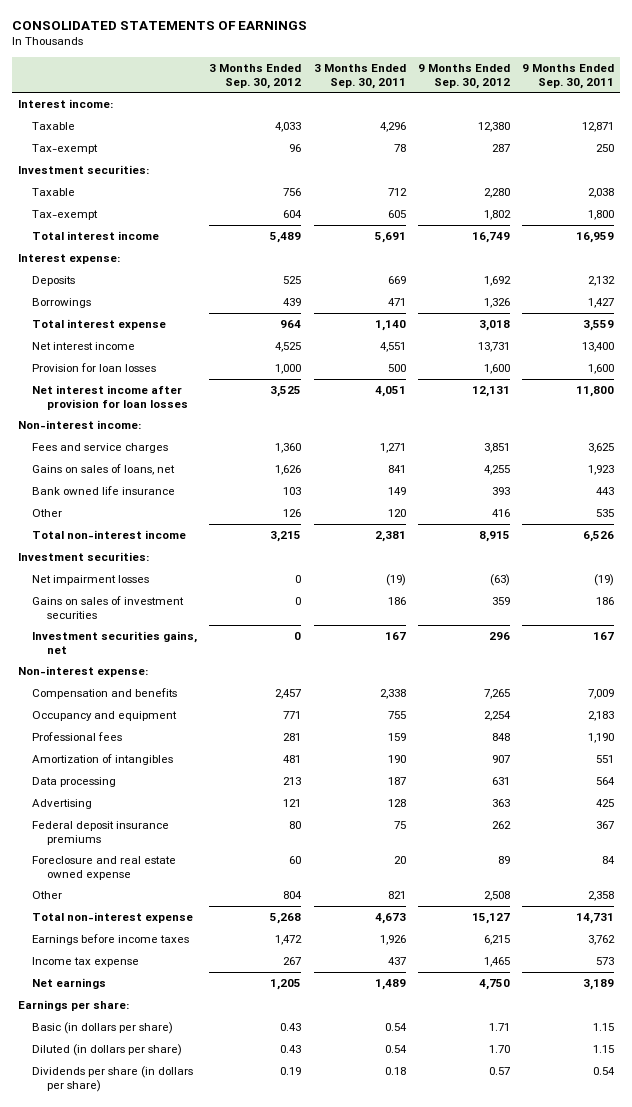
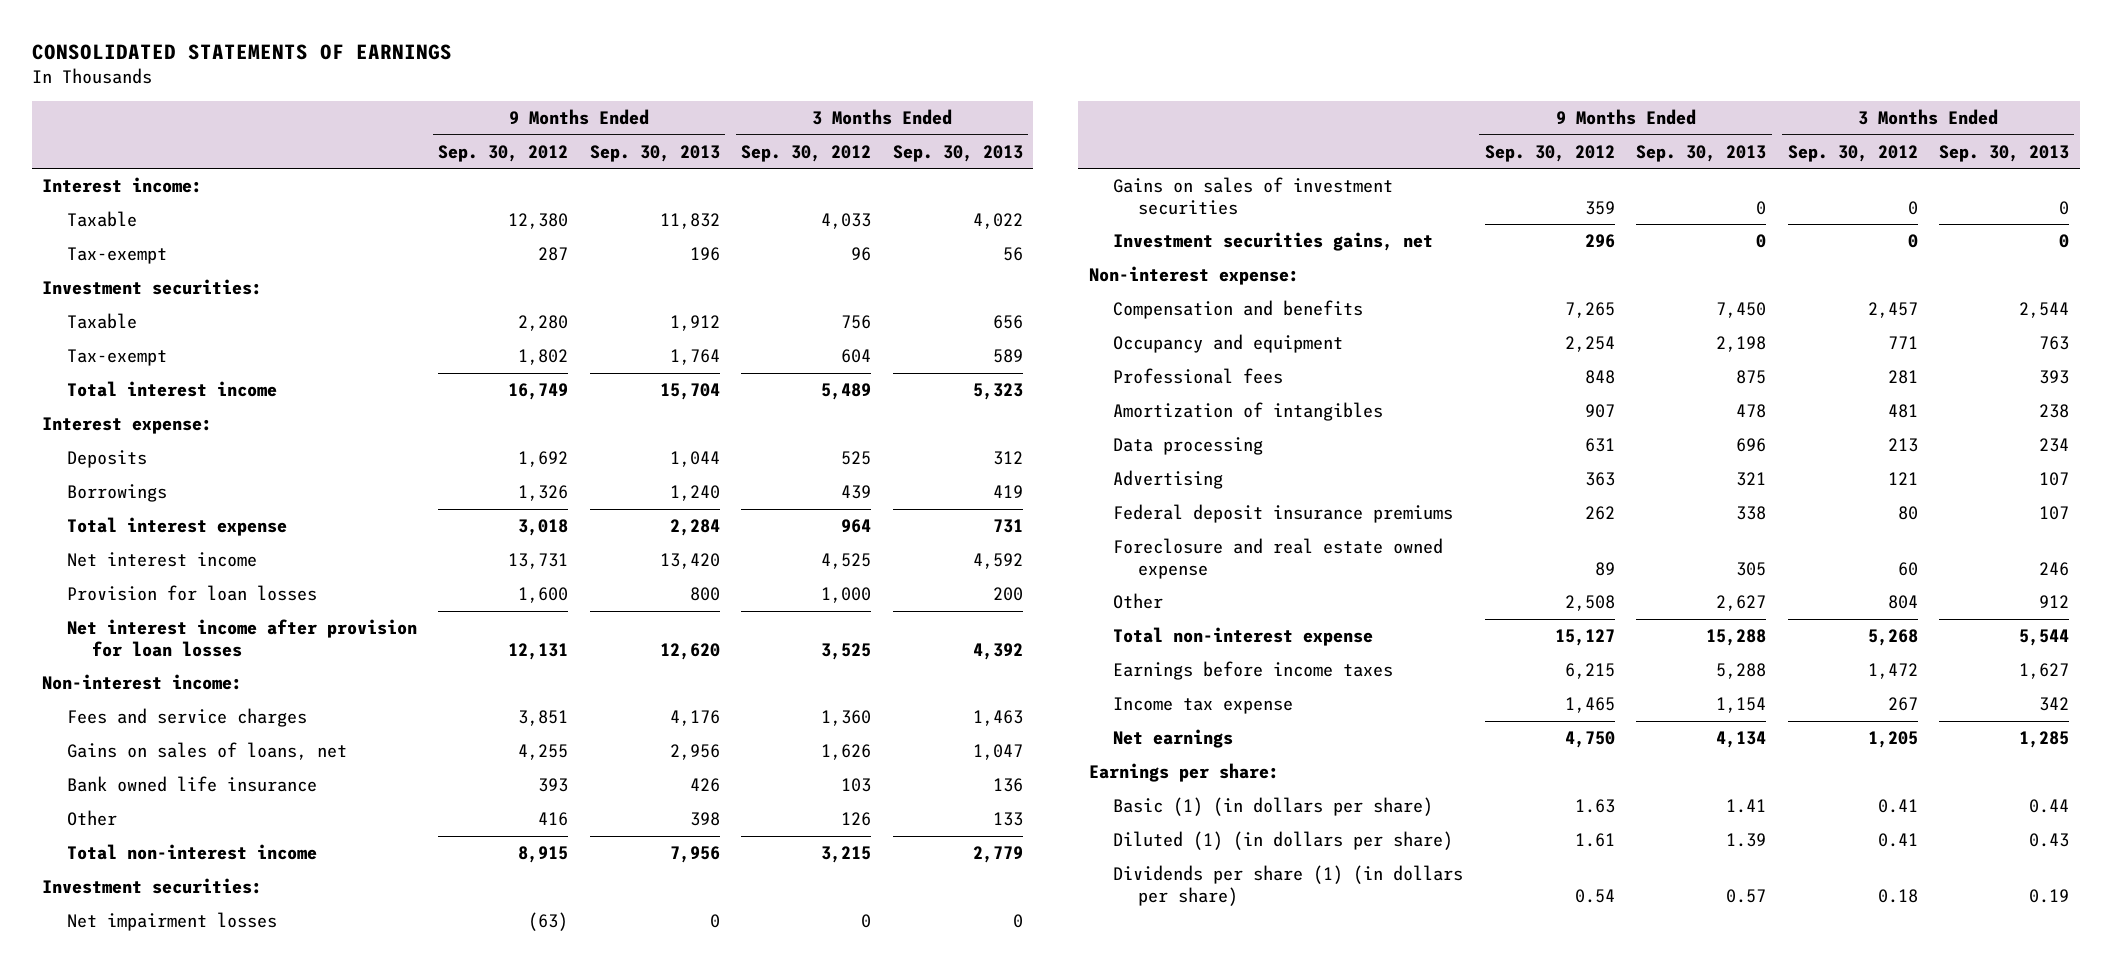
[313,64,406,89] 3 Months Ended Sep. 30, 2011 -> none
[522,64,615,89] 9 Months Ended Sep. 30, 2011 -> none
none -> [589,144,720,162] Sep. 30, 2013
none -> [892,144,1023,162] Sep. 30, 2013
[32,1021,174,1034] Basic (in dollars per share) -> [1113,797,1434,817] Basic (1) (in dollars per share)
[280,1022,302,1031] 0.43 -> [1877,799,1918,814] 0.41
[488,1022,510,1031] 1.71 -> [1574,799,1615,814] 1.63
[32,1043,183,1056] Diluted (in dollars per share) -> [1113,831,1454,851] Diluted (1) (in dollars per share)
[280,1044,302,1053] 0.43 -> [1877,833,1918,848] 0.41
[488,1044,510,1053] 1.70 -> [1574,833,1615,848] 1.61
[32,1065,194,1092] Dividends per share (in dollars per share) -> [1113,865,1464,906] Dividends per share (1) (in dollars per share)
[280,1066,302,1075] 0.19 -> [1877,888,1918,903] 0.18
[488,1066,510,1075] 0.57 -> [1574,888,1615,903] 0.54

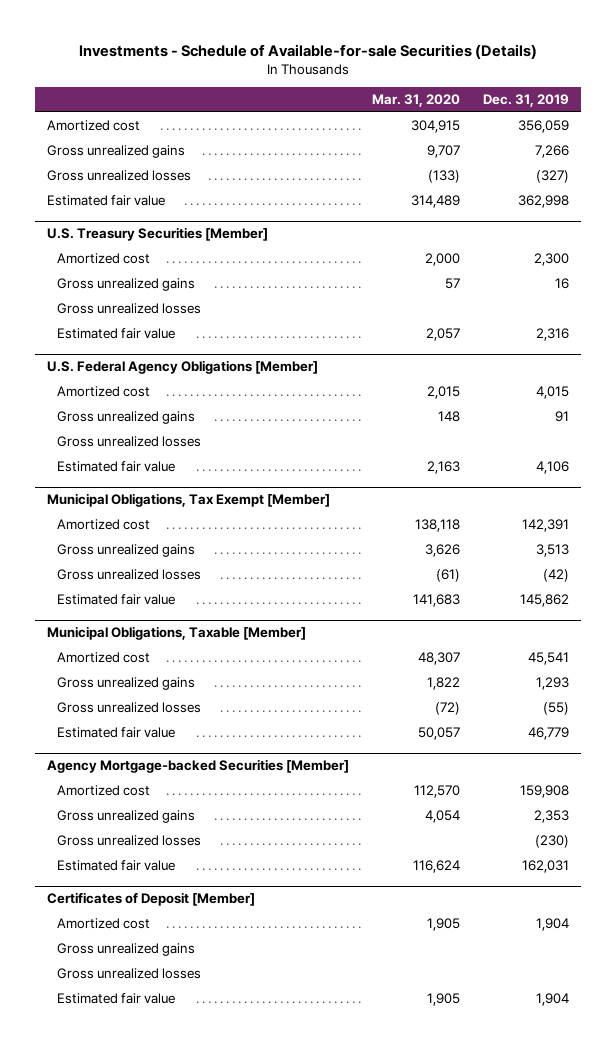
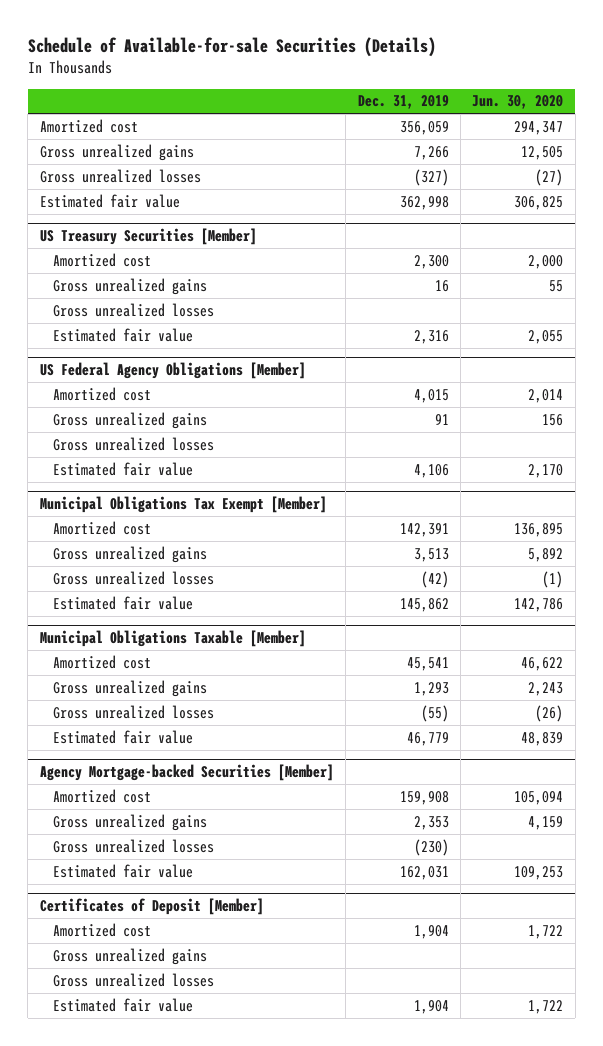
[79,44,538,60] Investments - Schedule of Available-for-sale Securities (Details) -> [27,37,436,58] Schedule of Available-for-sale Securities (Details)
[372,94,461,108] Mar. 31, 2020 -> none
none -> [472,95,564,110] Jun. 30, 2020
[46,227,268,242] U.S. Treasury Securities [Member] -> [39,228,257,246] US Treasury Securities [Member]
[46,360,318,375] U.S. Federal Agency Obligations [Member] -> [39,362,306,380] US Federal Agency Obligations [Member]
[46,493,330,508] Municipal Obligations, Tax Exempt [Member] -> [39,496,327,514] Municipal Obligations Tax Exempt [Member]
[46,626,306,641] Municipal Obligations, Taxable [Member] -> [39,630,306,648] Municipal Obligations Taxable [Member]

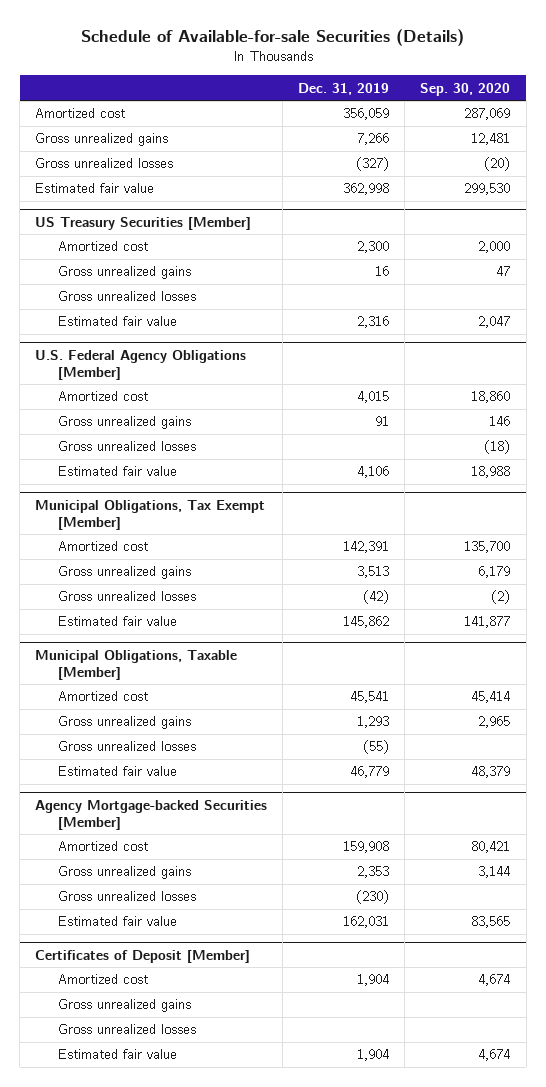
[472,95,564,110] Jun. 30, 2020 -> none
none -> [420,82,511,96] Sep. 30, 2020
[39,362,306,380] US Federal Agency Obligations [Member] -> [35,349,247,380] U.S. Federal Agency Obligations [Member]
[39,496,327,514] Municipal Obligations Tax Exempt [Member] -> [35,499,266,530] Municipal Obligations, Tax Exempt [Member]
[39,630,306,648] Municipal Obligations Taxable [Member] -> [35,649,238,680] Municipal Obligations, Taxable [Member]

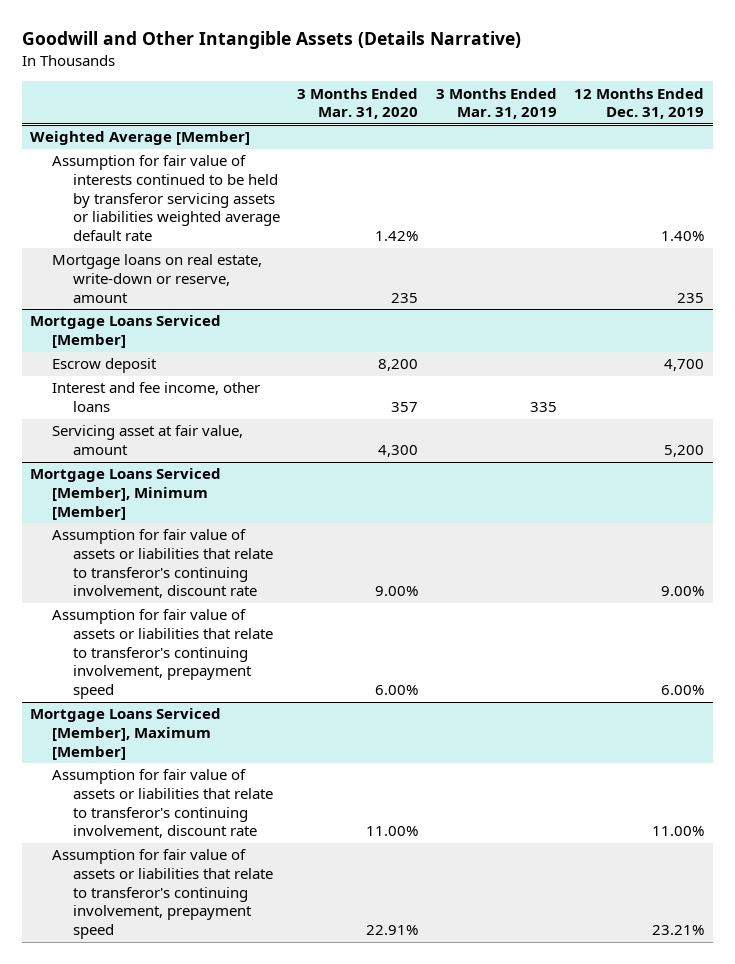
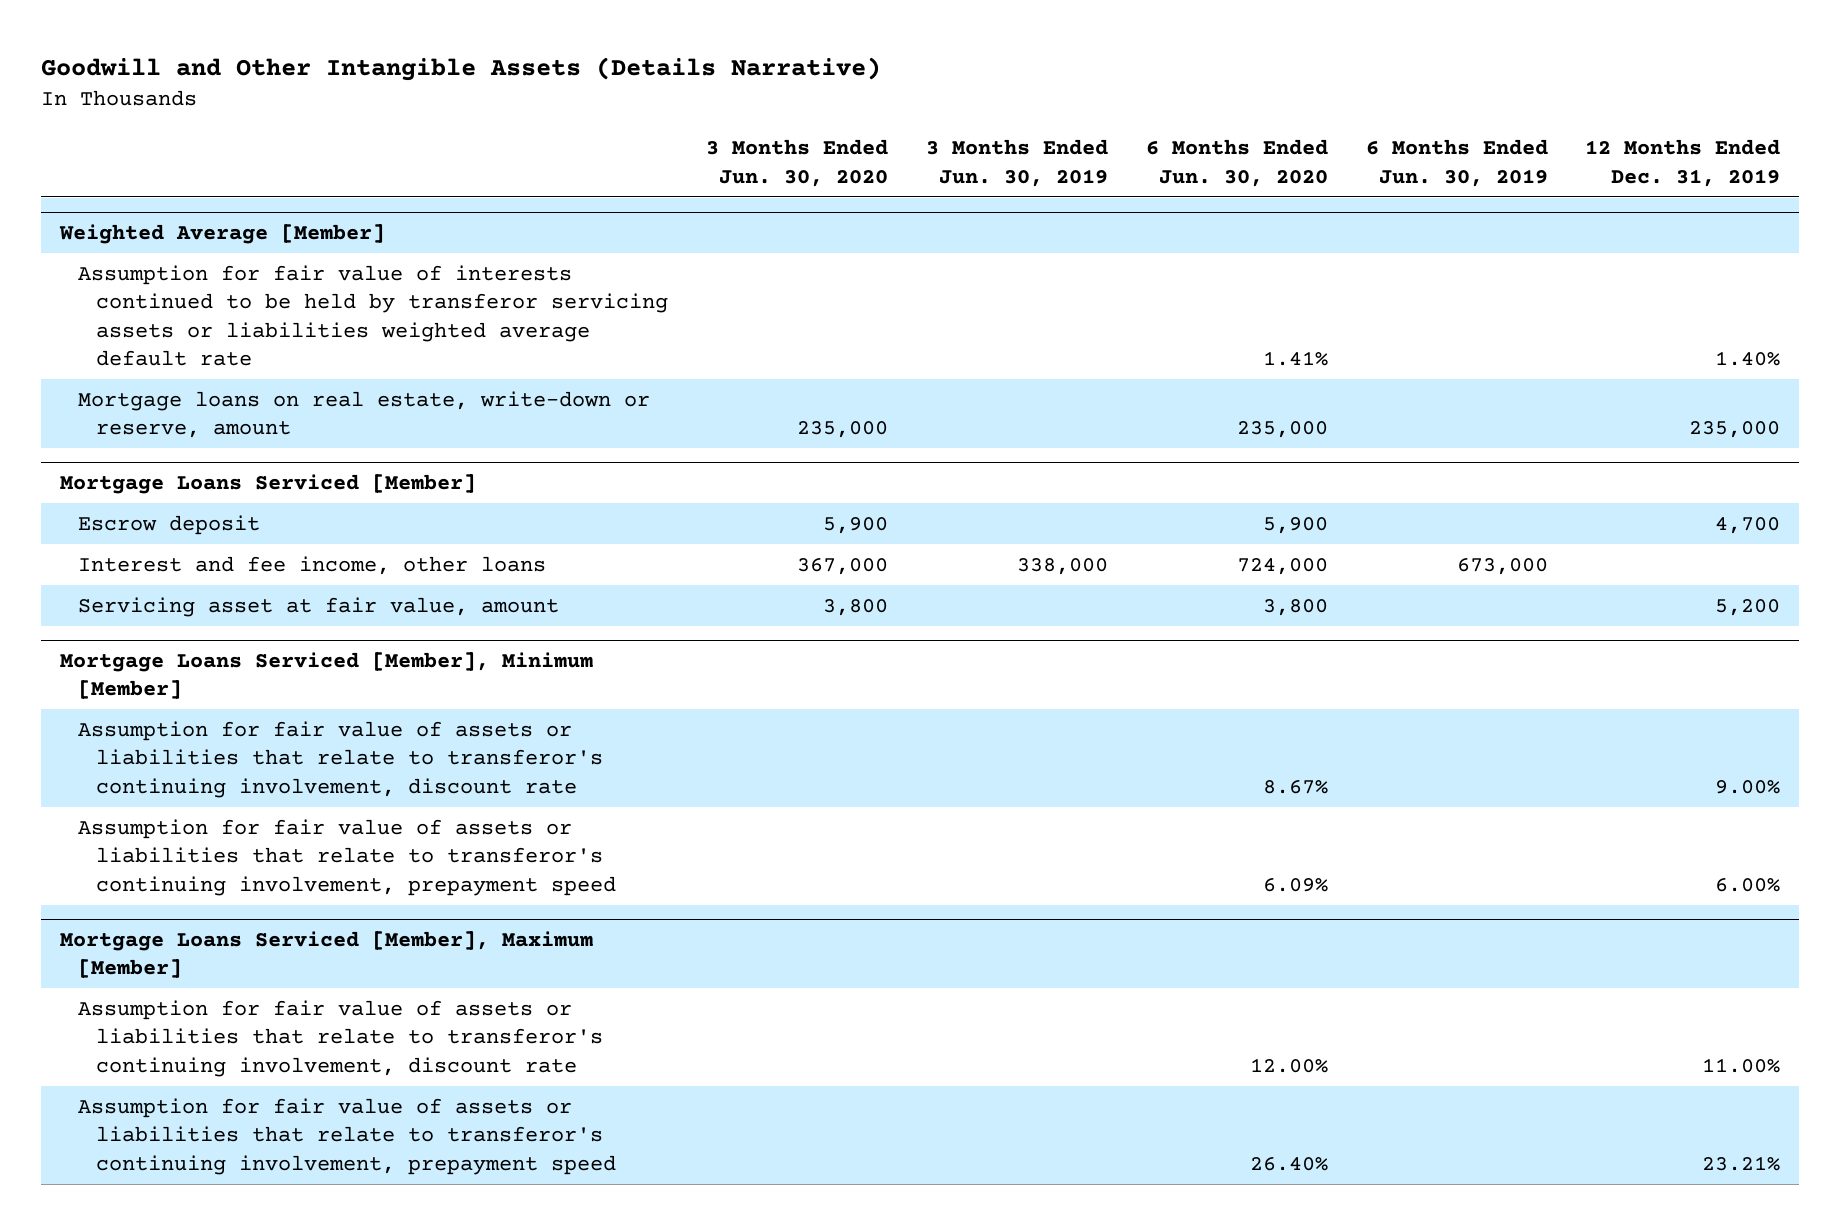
[297,87,419,120] 3 Months Ended Mar. 31, 2020 -> none
[435,87,557,120] 3 Months Ended Mar. 31, 2019 -> none
none -> [706,139,889,187] 3 Months Ended Jun. 30, 2020
none -> [925,139,1108,187] 3 Months Ended Jun. 30, 2019
none -> [1145,139,1328,187] 6 Months Ended Jun. 30, 2020
none -> [1365,139,1548,187] 6 Months Ended Jun. 30, 2019
[677,292,705,303] 235 -> [1689,421,1781,439] 235,000

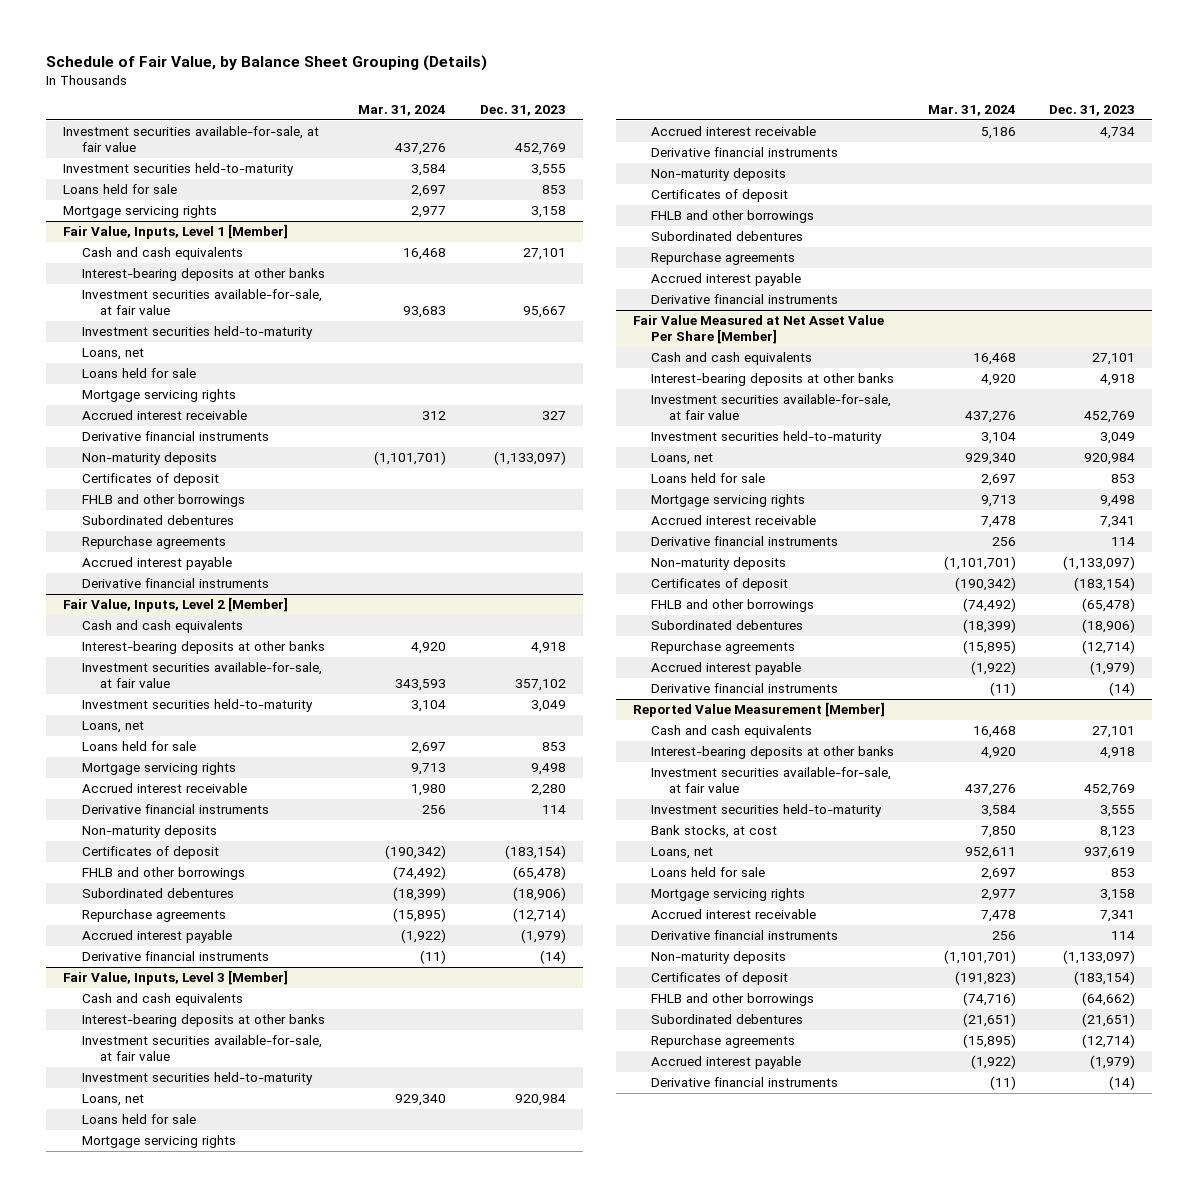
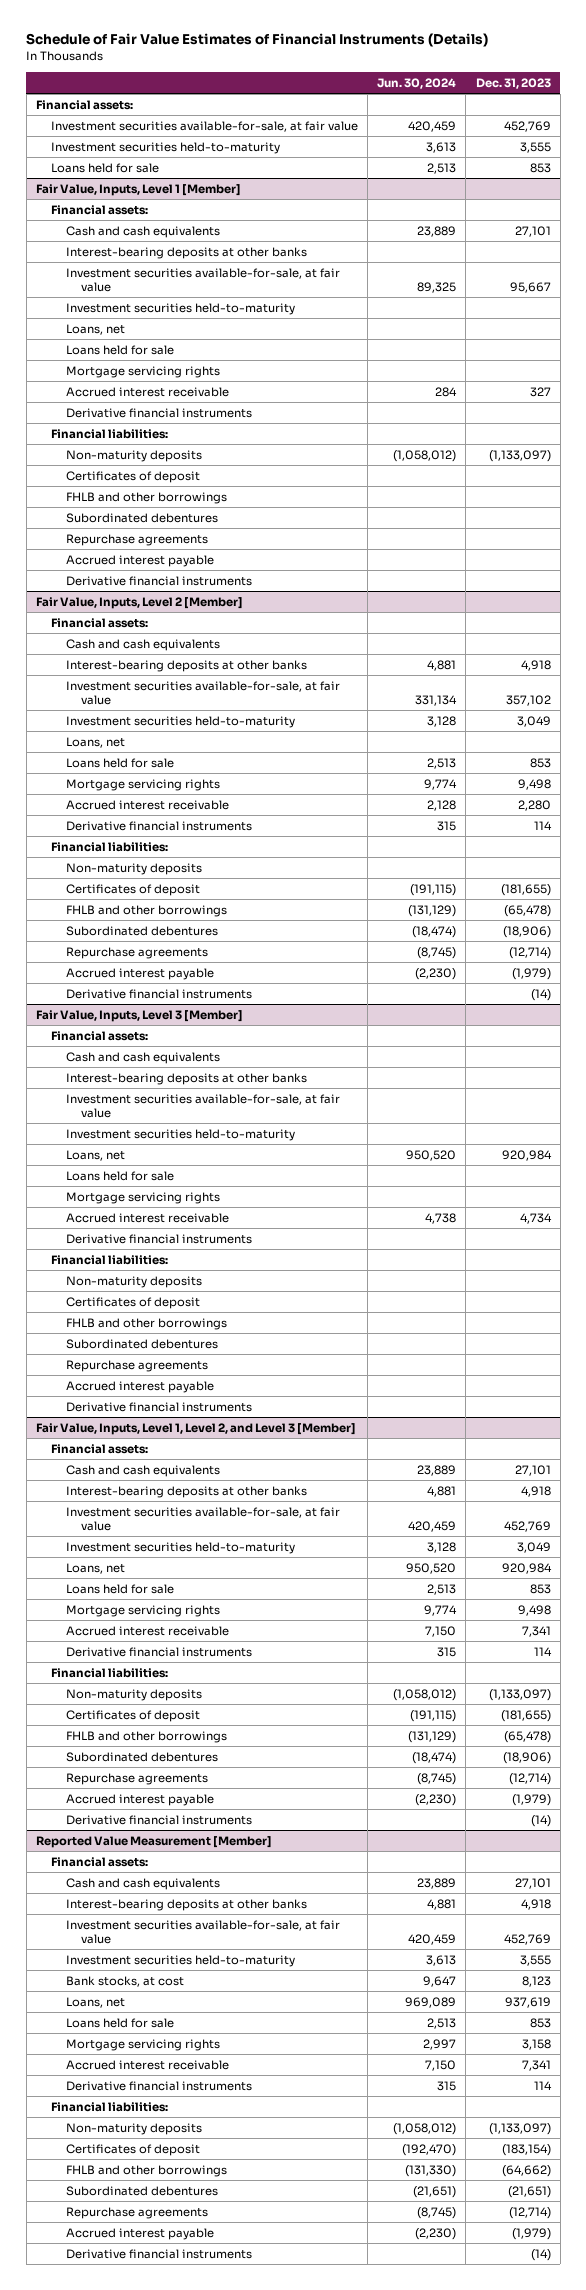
[46,54,488,71] Schedule of Fair Value, by Balance Sheet Grouping (Details) -> [26,33,489,48] Schedule of Fair Value Estimates of Financial Instruments (Details)
[358,104,447,116] Mar. 31, 2024 -> none
none -> [377,77,457,89] Jun. 30, 2024
none -> [35,99,133,110] Financial assets:
[63,205,218,219] Mortgage servicing rights -> none
none -> [50,204,148,215] Financial assets:
none -> [50,428,168,439] Financial liabilities:
none -> [50,617,148,628] Financial assets:
none -> [50,841,168,852] Financial liabilities:
[504,845,566,860] (183,154) -> [500,883,551,896] (181,655)
none -> [50,1030,148,1041] Financial assets:
none -> [50,1254,168,1265] Financial liabilities:
[632,315,884,344] Fair Value Measured at Net Asset Value Per Share [Member] -> none
none -> [35,1422,356,1435] Fair Value, Inputs, Level 1, Level 2, and Level 3 [Member]
none -> [50,1443,148,1454] Financial assets:
none -> [50,1667,168,1678] Financial liabilities:
[1074,577,1136,592] (183,154) -> [500,1709,551,1722] (181,655)
none -> [50,1856,148,1867] Financial assets:
none -> [50,2101,168,2112] Financial liabilities:

